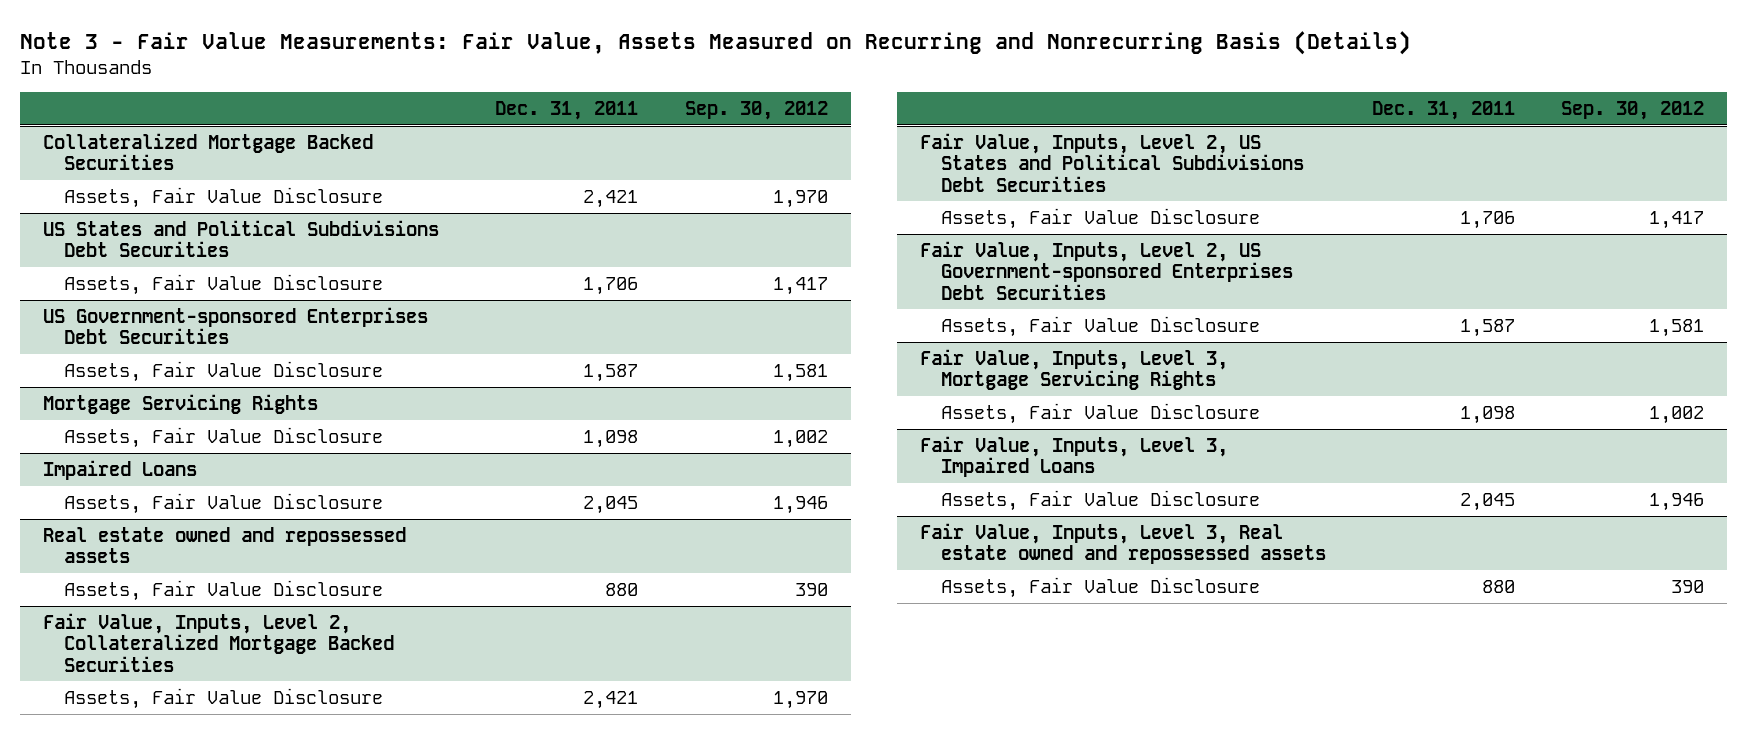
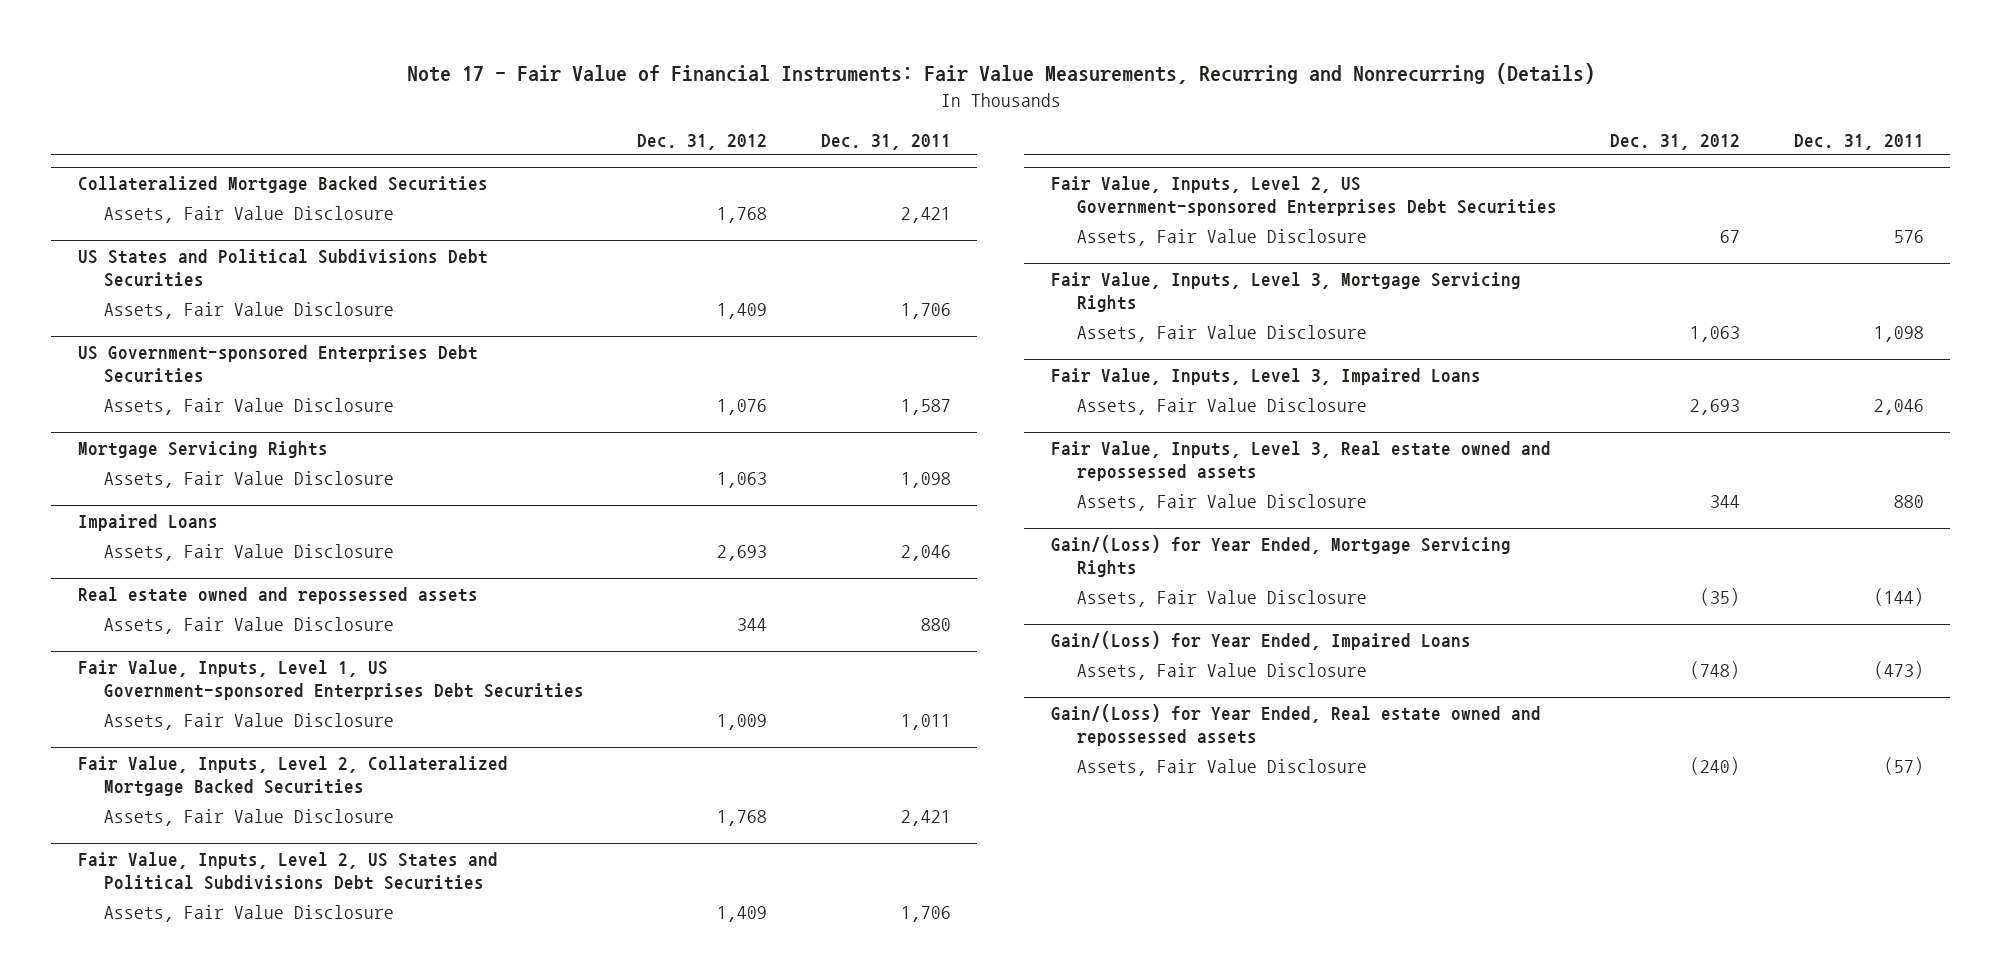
[20,30,1412,55] Note 3 - Fair Value Measurements: Fair Value, Assets Measured on Recurring and Nonrecurring Basis (Details) -> [406,63,1595,85] Note 17 - Fair Value of Financial Instruments: Fair Value Measurements, Recurring and Nonrecurring (Details)
[684,101,828,121] Sep. 30, 2012 -> none
none -> [637,133,768,150] Dec. 31, 2012
[583,495,639,514] 2,045 -> [900,545,951,562] 2,046
none -> [77,659,585,700] Fair Value, Inputs, Level 1, US Government-sponsored Enterprises Debt Securities
none -> [104,713,395,731] Assets, Fair Value Disclosure
[1460,318,1516,337] 1,587 -> [1893,230,1924,244] 576
[1460,492,1516,511] 2,045 -> [1873,399,1924,416] 2,046
none -> [1050,534,1511,577] Gain/(Loss) for Year Ended, Mortgage Servicing Rights
none -> [1076,590,1367,608] Assets, Fair Value Disclosure
none -> [1050,630,1471,650] Gain/(Loss) for Year Ended, Impaired Loans
none -> [1076,663,1367,681] Assets, Fair Value Disclosure
none -> [1050,703,1541,746] Gain/(Loss) for Year Ended, Real estate owned and repossessed assets
none -> [1076,759,1367,777] Assets, Fair Value Disclosure

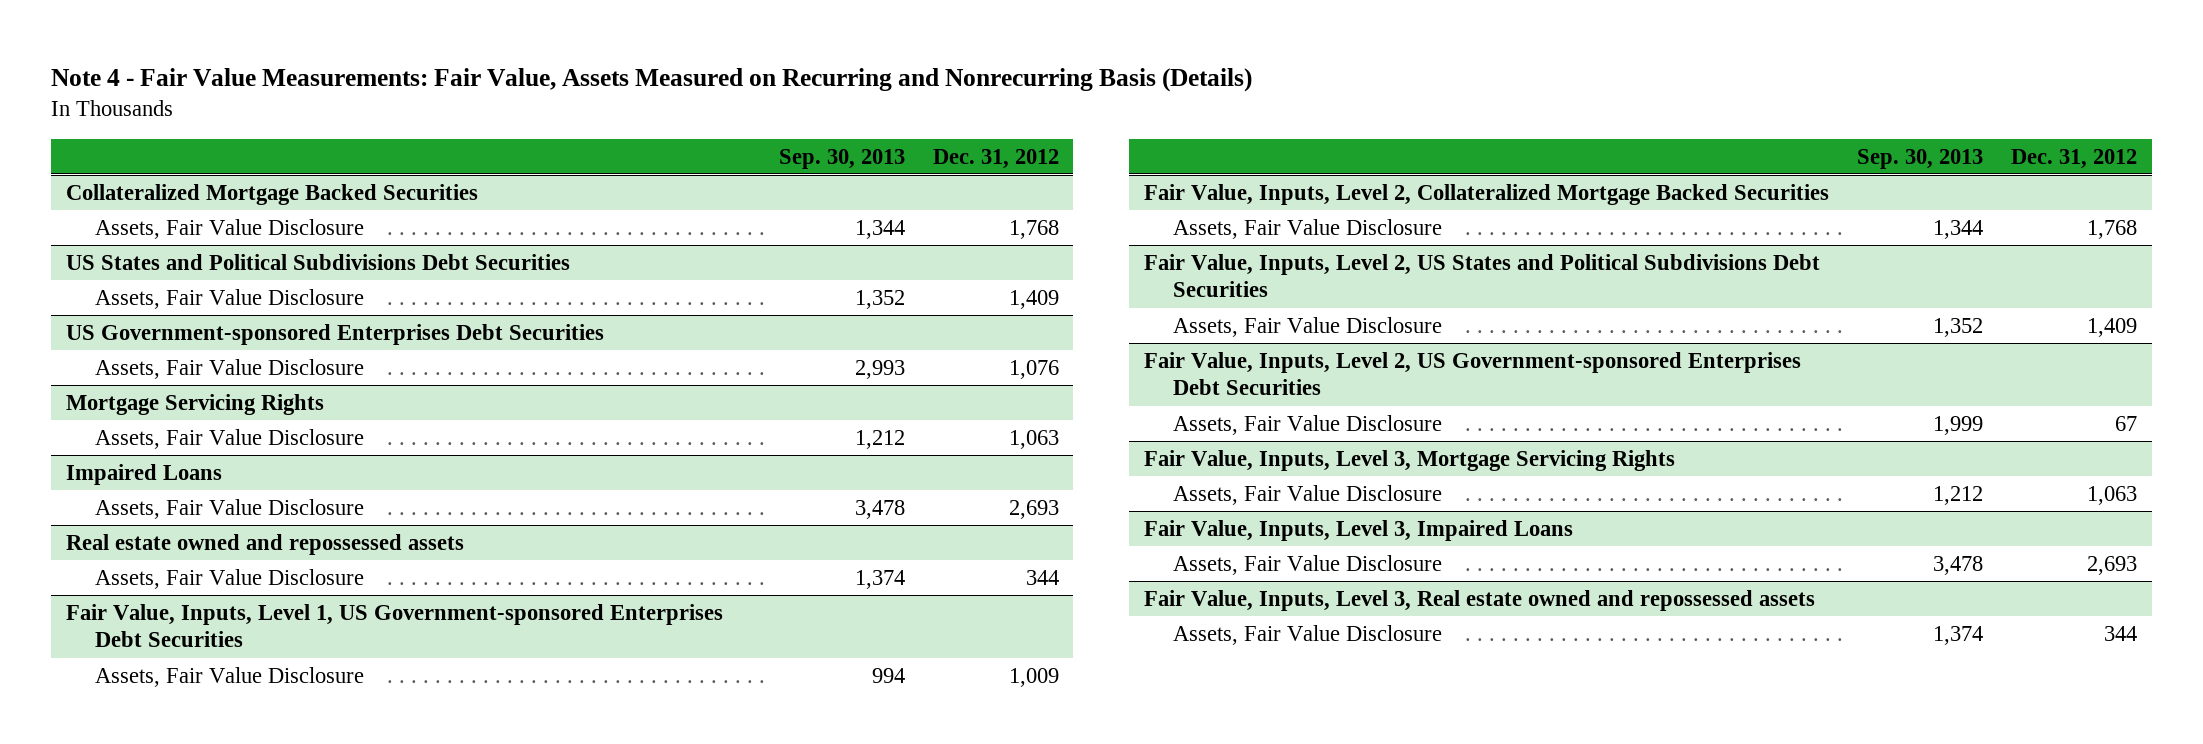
[406,63,1595,85] Note 17 - Fair Value of Financial Instruments: Fair Value Measurements, Recurring and Nonrecurring (Details) -> [51,68,1253,93] Note 4 - Fair Value Measurements: Fair Value, Assets Measured on Recurring and Nonrecurring Basis (Details)
[820,133,951,150] Dec. 31, 2011 -> none
none -> [778,148,905,169] Sep. 30, 2013
[1050,534,1511,577] Gain/(Loss) for Year Ended, Mortgage Servicing Rights -> none
[1076,590,1367,608] Assets, Fair Value Disclosure -> none
[1050,630,1471,650] Gain/(Loss) for Year Ended, Impaired Loans -> none
[1076,663,1367,681] Assets, Fair Value Disclosure -> none
[1050,703,1541,746] Gain/(Loss) for Year Ended, Real estate owned and repossessed assets -> none
[1076,759,1367,777] Assets, Fair Value Disclosure -> none

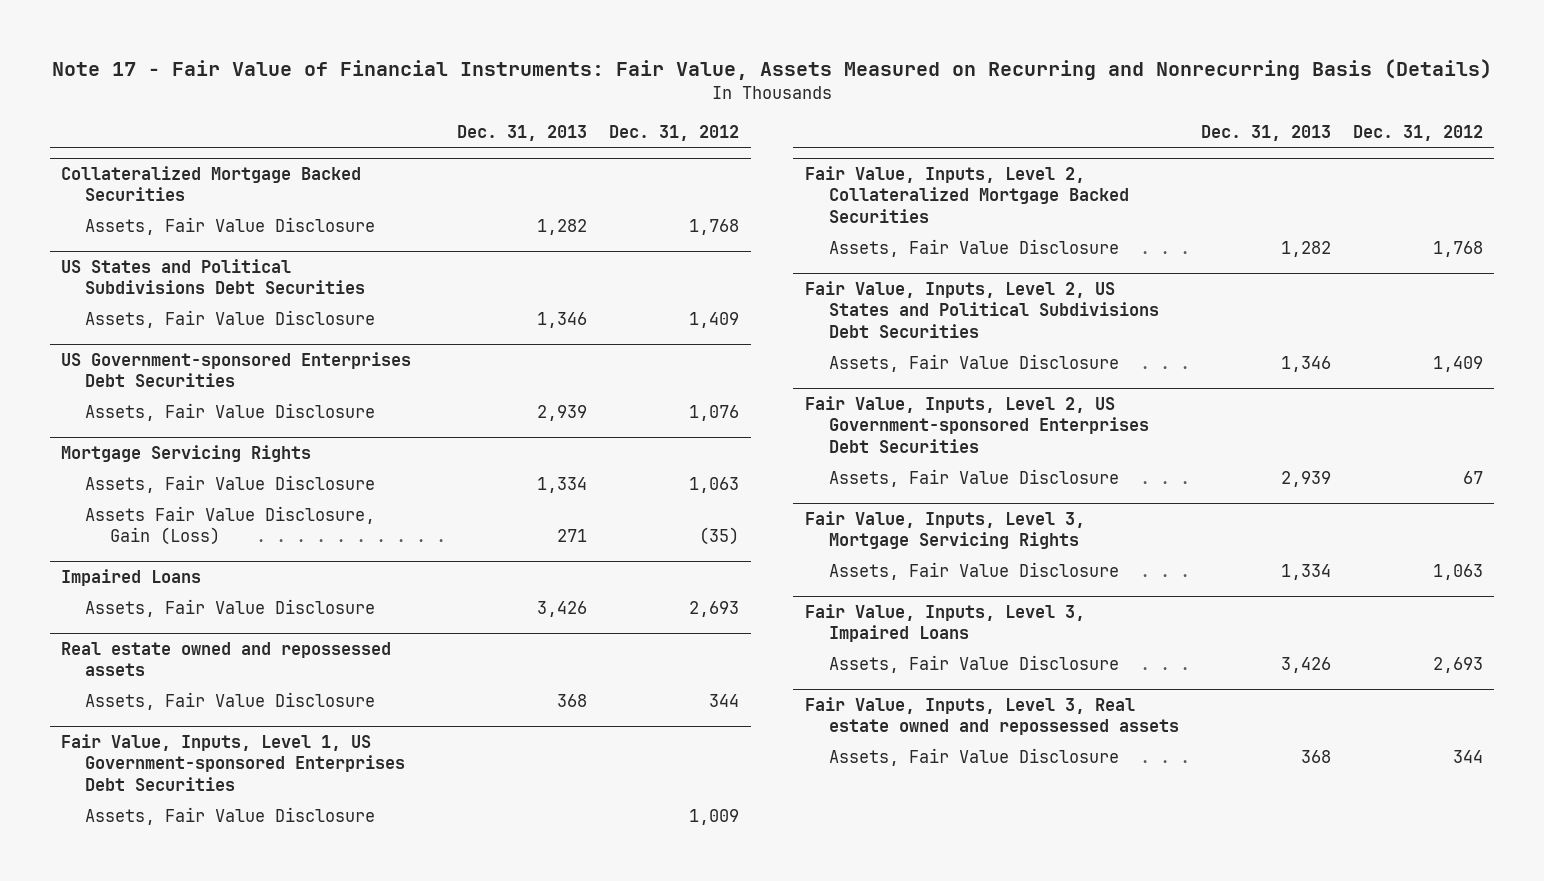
[51,68,1253,93] Note 4 - Fair Value Measurements: Fair Value, Assets Measured on Recurring and Nonrecurring Basis (Details) -> [51,59,1492,81] Note 17 - Fair Value of Financial Instruments: Fair Value, Assets Measured on Recurring and Nonrecurring Basis (Details)
[778,148,905,169] Sep. 30, 2013 -> none
none -> [457,125,588,142] Dec. 31, 2013
none -> [85,505,376,545] Assets Fair Value Disclosure, Gain (Loss)

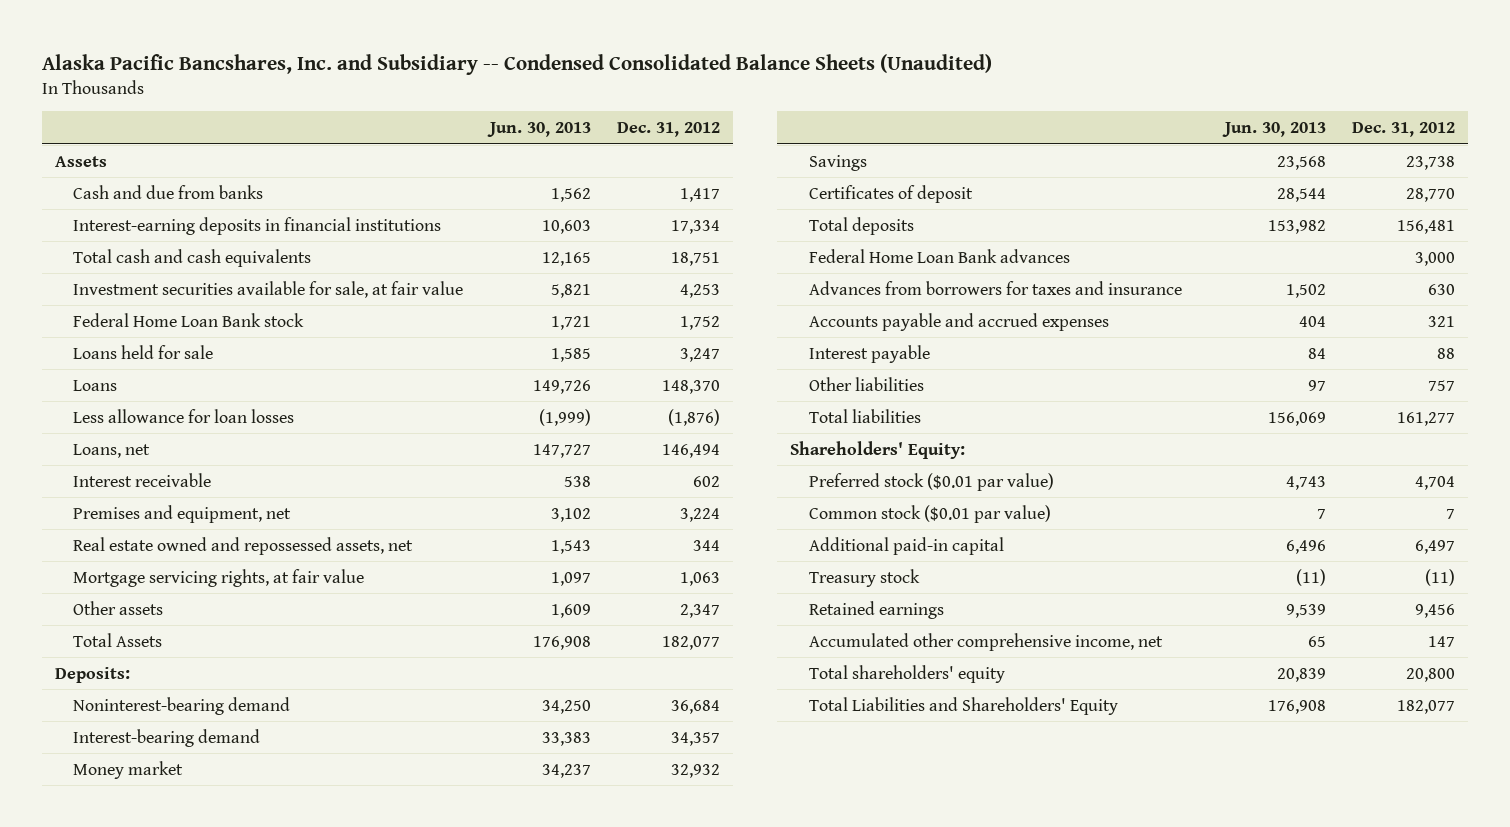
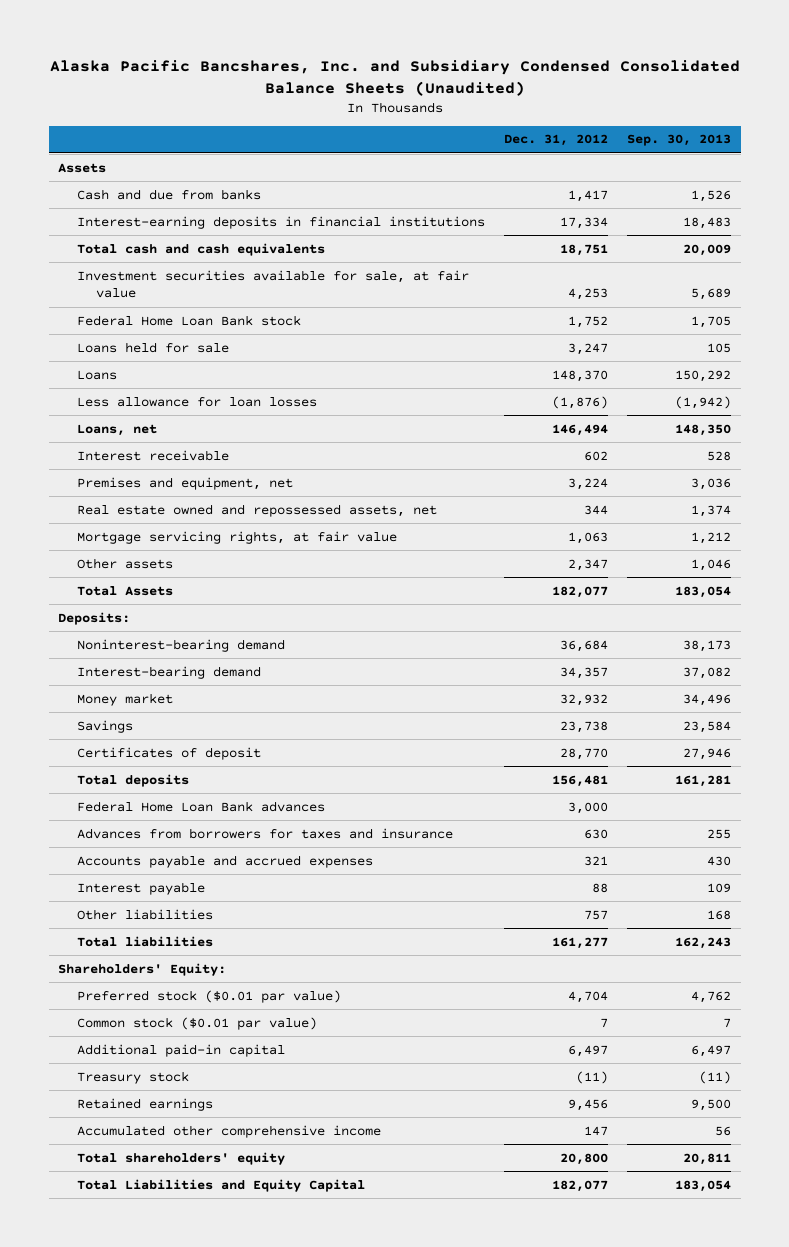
[41,53,992,75] Alaska Pacific Bancshares, Inc. and Subsidiary -- Condensed Consolidated Balance Sheets (Unaudited) -> [49,59,740,96] Alaska Pacific Bancshares, Inc. and Subsidiary Condensed Consolidated Balance Sheets (Unaudited)
[486,121,591,137] Jun. 30, 2013 -> none
none -> [627,134,732,147] Sep. 30, 2013
[808,632,1163,651] Accumulated other comprehensive income, net -> [77,1124,382,1138] Accumulated other comprehensive income
[808,696,1118,715] Total Liabilities and Shareholders' Equity -> [77,1178,366,1192] Total Liabilities and Equity Capital

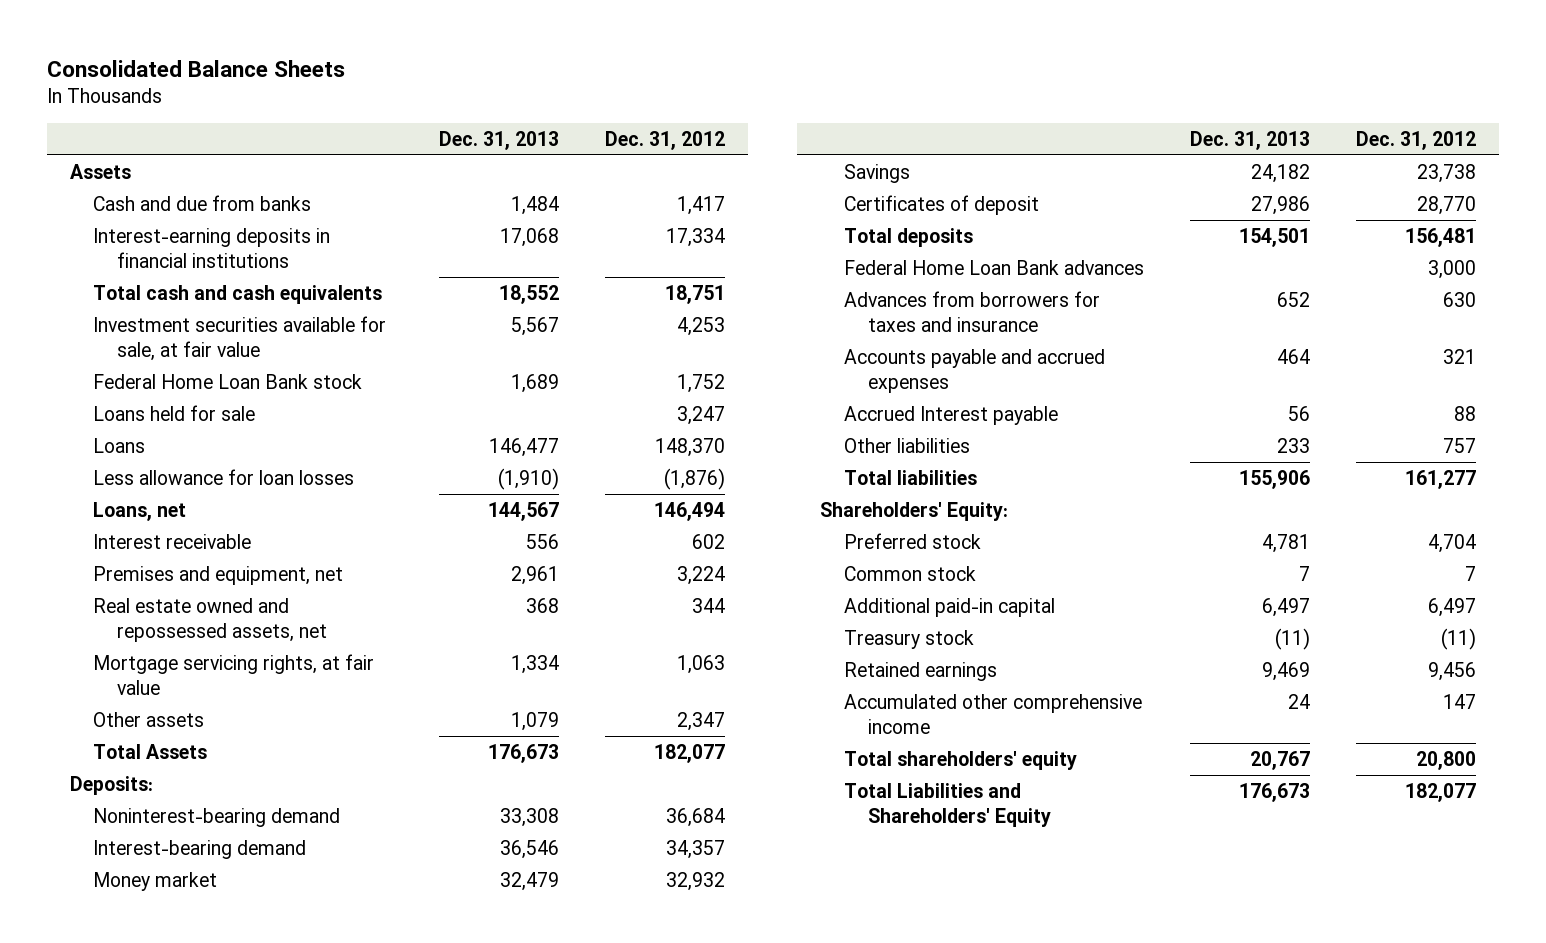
[49,59,740,96] Alaska Pacific Bancshares, Inc. and Subsidiary Condensed Consolidated Balance Sheets (Unaudited) -> [46,59,345,77] Consolidated Balance Sheets
[627,134,732,147] Sep. 30, 2013 -> none
none -> [439,130,560,150] Dec. 31, 2013
[77,881,206,895] Interest payable -> [843,405,1058,425] Accrued Interest payable
[77,989,342,1003] Preferred stock ($0.01 par value) -> [843,532,981,549] Preferred stock
[77,1016,318,1030] Common stock ($0.01 par value) -> [843,565,976,581] Common stock
[77,1178,366,1192] Total Liabilities and Equity Capital -> [843,782,1051,827] Total Liabilities and Shareholders' Equity

